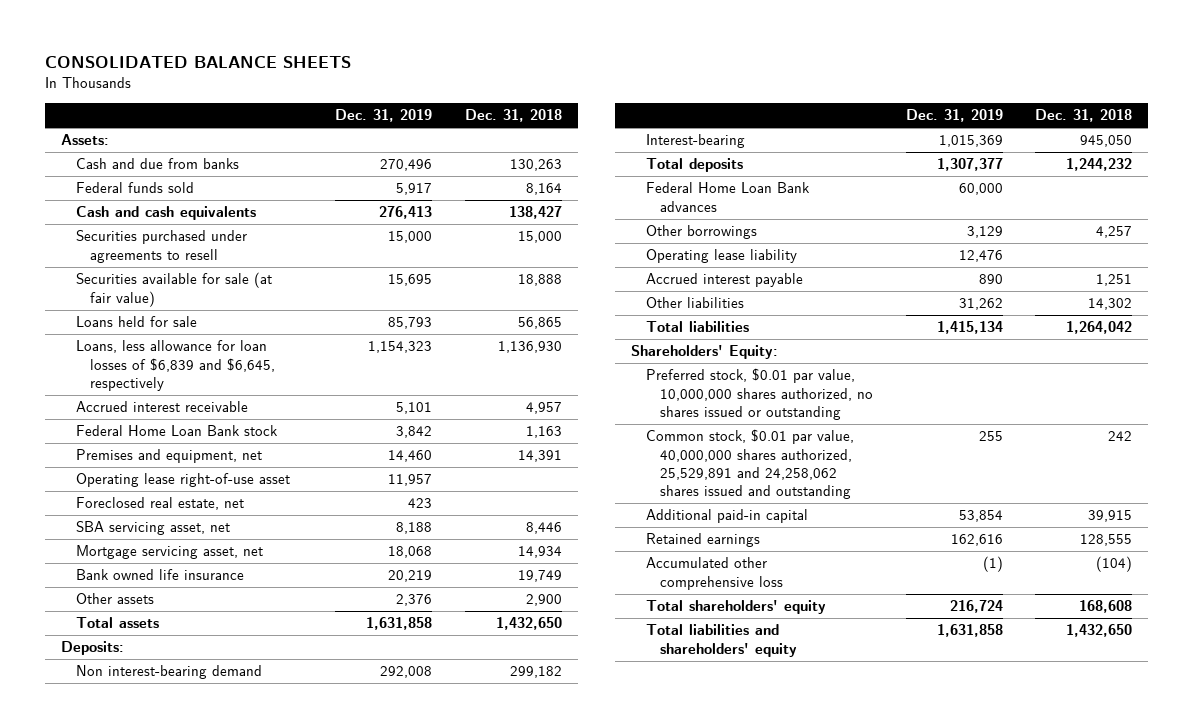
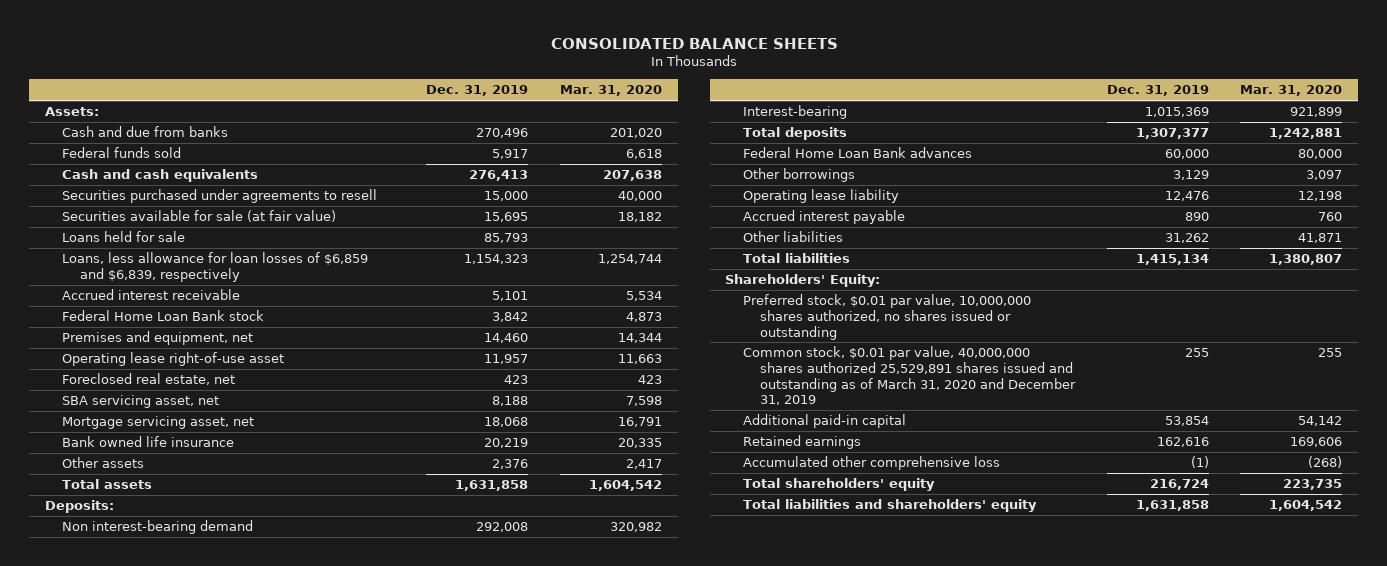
[464,109,562,123] Dec. 31, 2018 -> none
none -> [559,85,662,97] Mar. 31, 2020
[75,340,276,392] Loans, less allowance for loan losses of $6,839 and $6,645, respectively -> [62,252,369,282] Loans, less allowance for loan losses of $6,859 and $6,839, respectively
[645,429,854,500] Common stock, $0.01 par value, 40,000,000 shares authorized, 25,529,891 and 24,258,062 shares issued and outstanding -> [742,346,1077,406] Common stock, $0.01 par value, 40,000,000 shares authorized 25,529,891 shares issued and outstanding as of March 31, 2020 and December 31, 2019

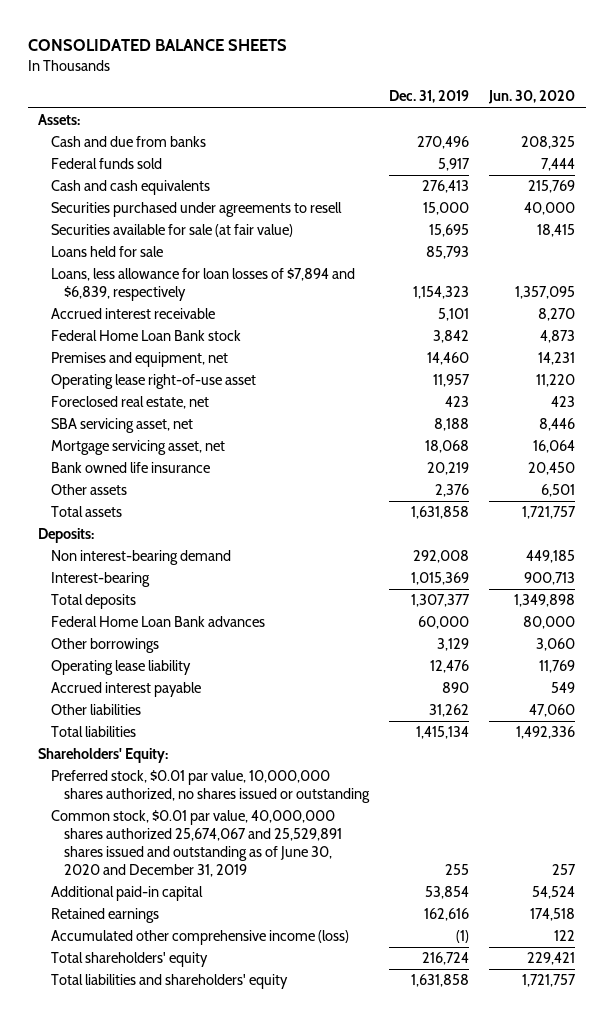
[559,85,662,97] Mar. 31, 2020 -> none
none -> [488,90,576,105] Jun. 30, 2020
[62,252,369,282] Loans, less allowance for loan losses of $6,859 and $6,839, respectively -> [51,268,356,302] Loans, less allowance for loan losses of $7,894 and $6,839, respectively
[742,346,1077,406] Common stock, $0.01 par value, 40,000,000 shares authorized 25,529,891 shares issued and outstanding as of March 31, 2020 and December 31, 2019 -> [51,810,342,878] Common stock, $0.01 par value, 40,000,000 shares authorized 25,674,067 and 25,529,891 shares issued and outstanding as of June 30, 2020 and December 31, 2019
[742,456,1000,471] Accumulated other comprehensive loss -> [51,930,350,946] Accumulated other comprehensive income (loss)

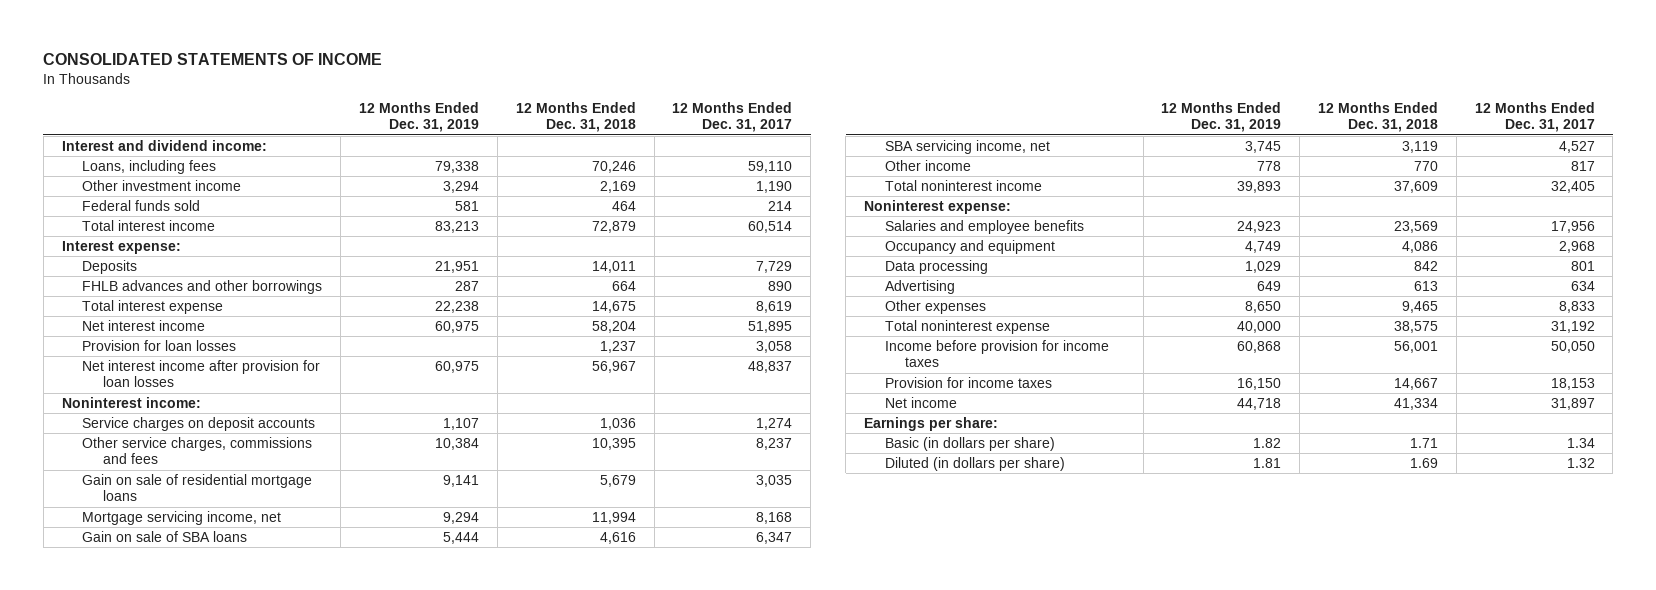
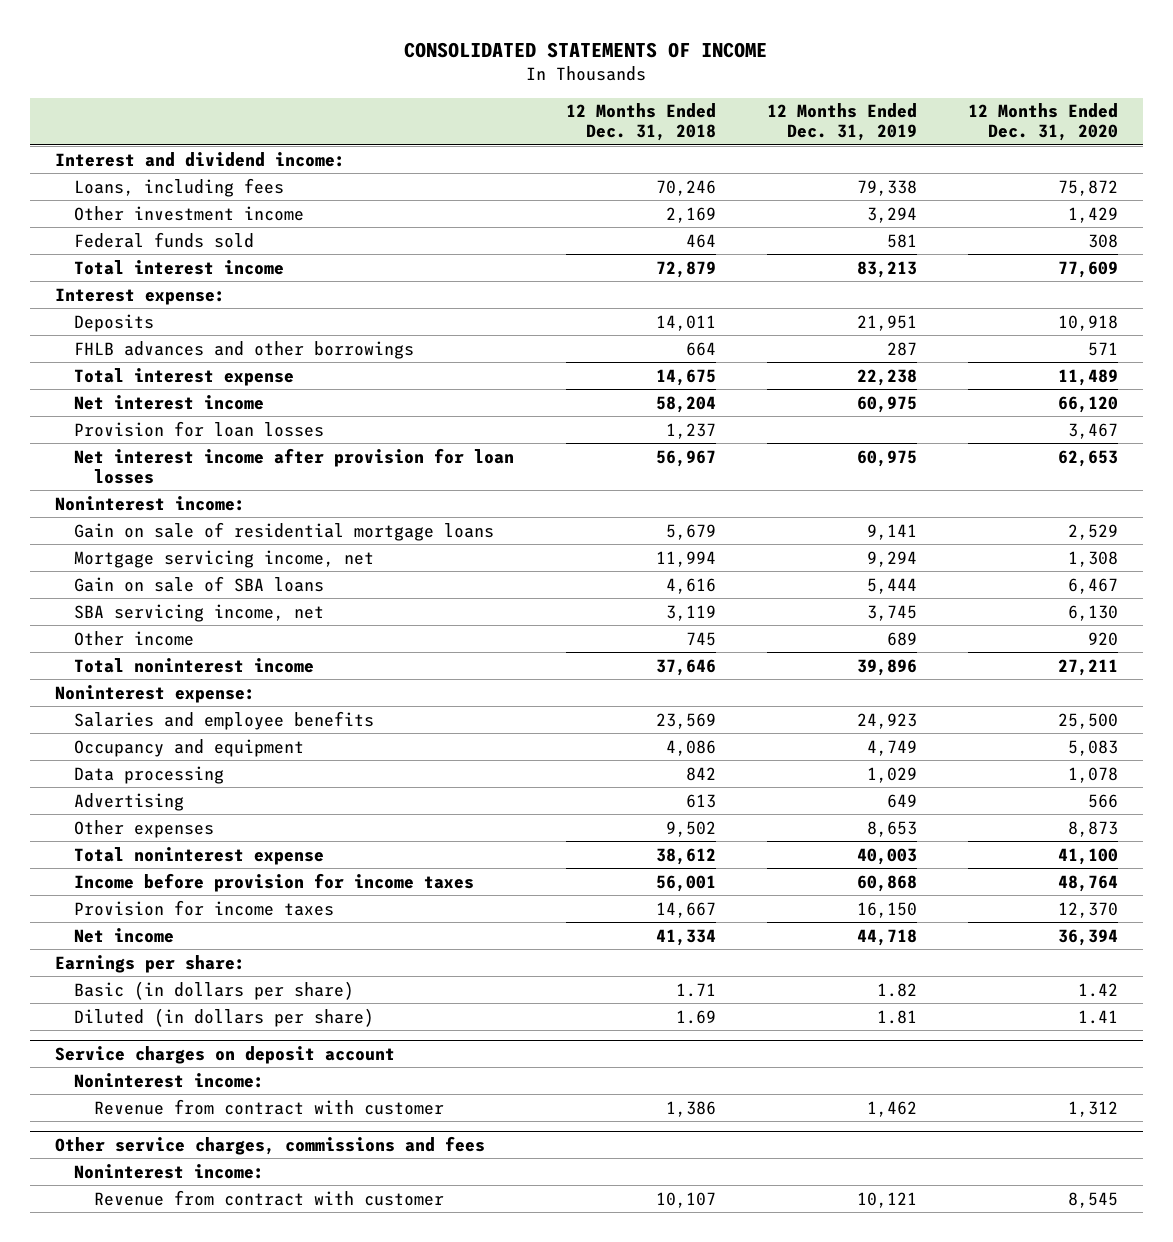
[672,101,793,133] 12 Months Ended Dec. 31, 2017 -> none
none -> [967,103,1118,142] 12 Months Ended Dec. 31, 2020
[82,416,316,431] Service charges on deposit accounts -> none
[82,436,313,465] Other service charges, commissions and fees -> none
[1257,160,1282,171] 778 -> [886,631,917,646] 689
[1414,160,1439,171] 770 -> [685,631,716,646] 745
[1237,180,1282,193] 39,893 -> [856,658,917,676] 39,896
[1394,180,1439,193] 37,609 -> [655,658,716,676] 37,646
[1245,300,1282,313] 8,650 -> [866,820,917,837] 8,653
[1402,300,1439,313] 9,465 -> [665,820,716,837] 9,502
[1237,320,1282,333] 40,000 -> [856,847,917,865] 40,003
[1394,320,1439,333] 38,575 -> [655,847,716,865] 38,612
none -> [55,1045,396,1064] Service charges on deposit account
none -> [74,1072,265,1088] Noninterest income:
none -> [93,1098,444,1115] Revenue from contract with customer
none -> [55,1135,486,1155] Other service charges, commissions and fees
none -> [74,1163,265,1179] Noninterest income:
none -> [93,1189,444,1206] Revenue from contract with customer

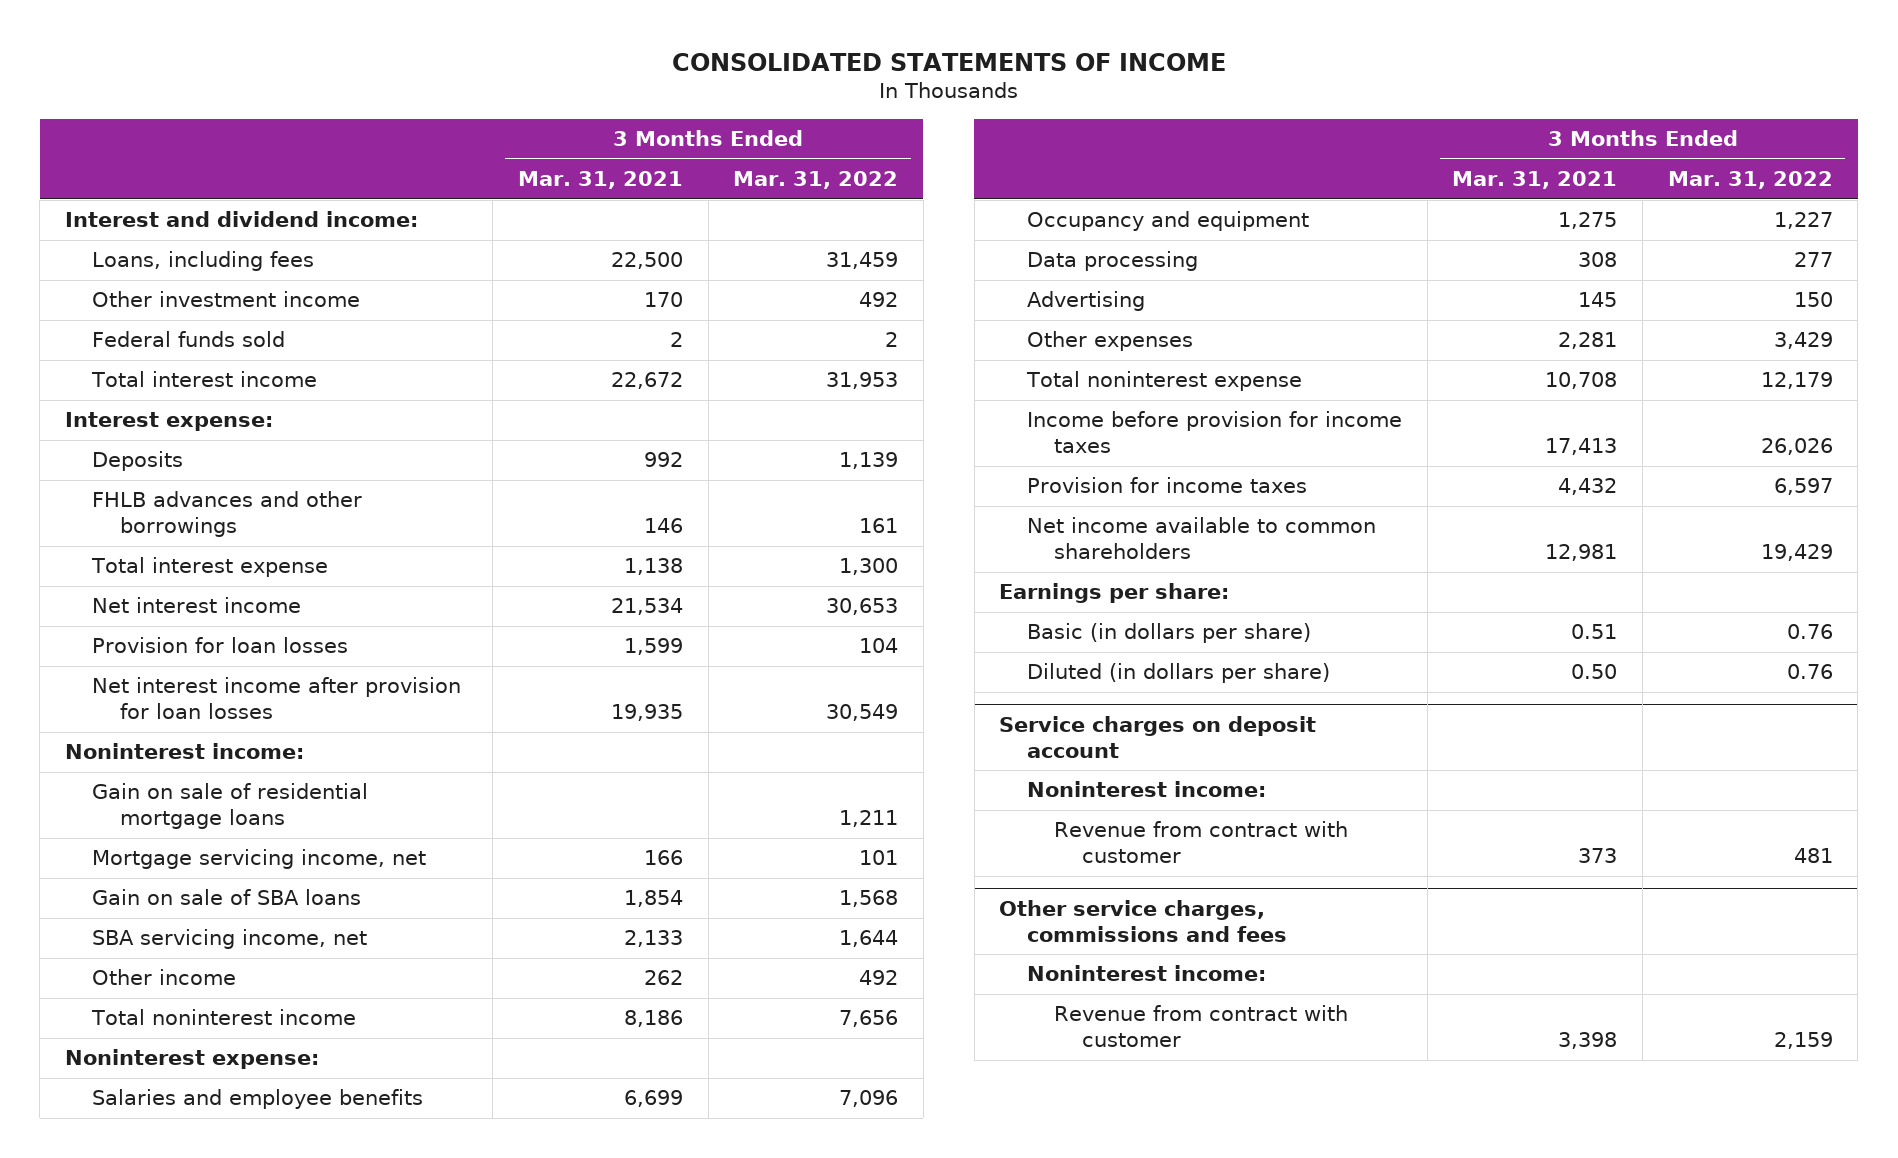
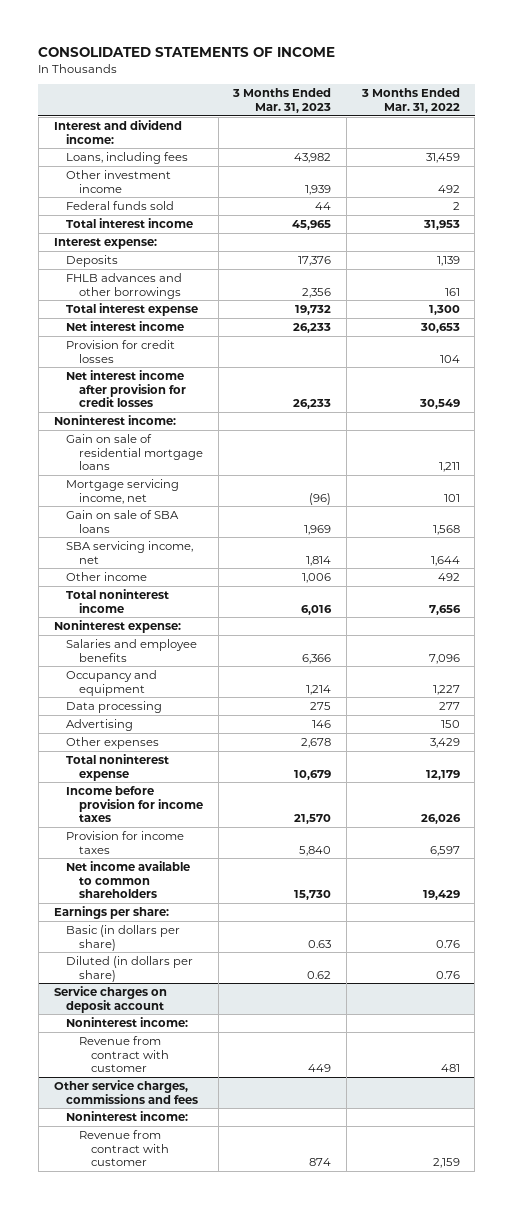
[517,171,683,190] Mar. 31, 2021 -> none
none -> [232,88,332,113] 3 Months Ended Mar. 31, 2023
[92,637,349,654] Provision for loan losses -> [66,339,176,363] Provision for credit losses
[92,677,462,719] Net interest income after provision for loan losses -> [66,369,186,408] Net interest income after provision for credit losses

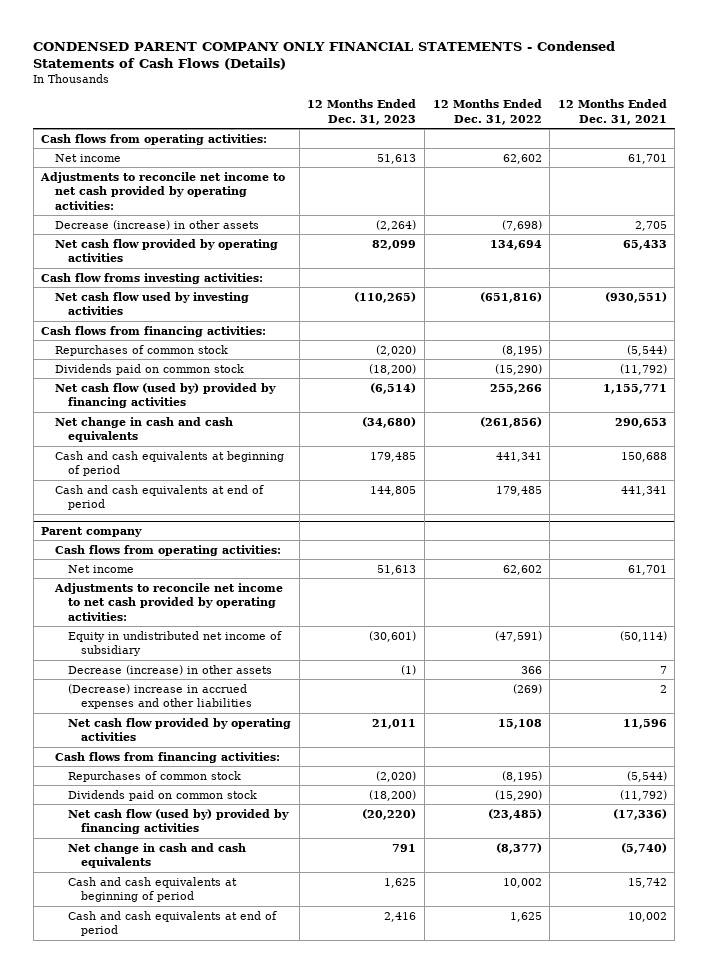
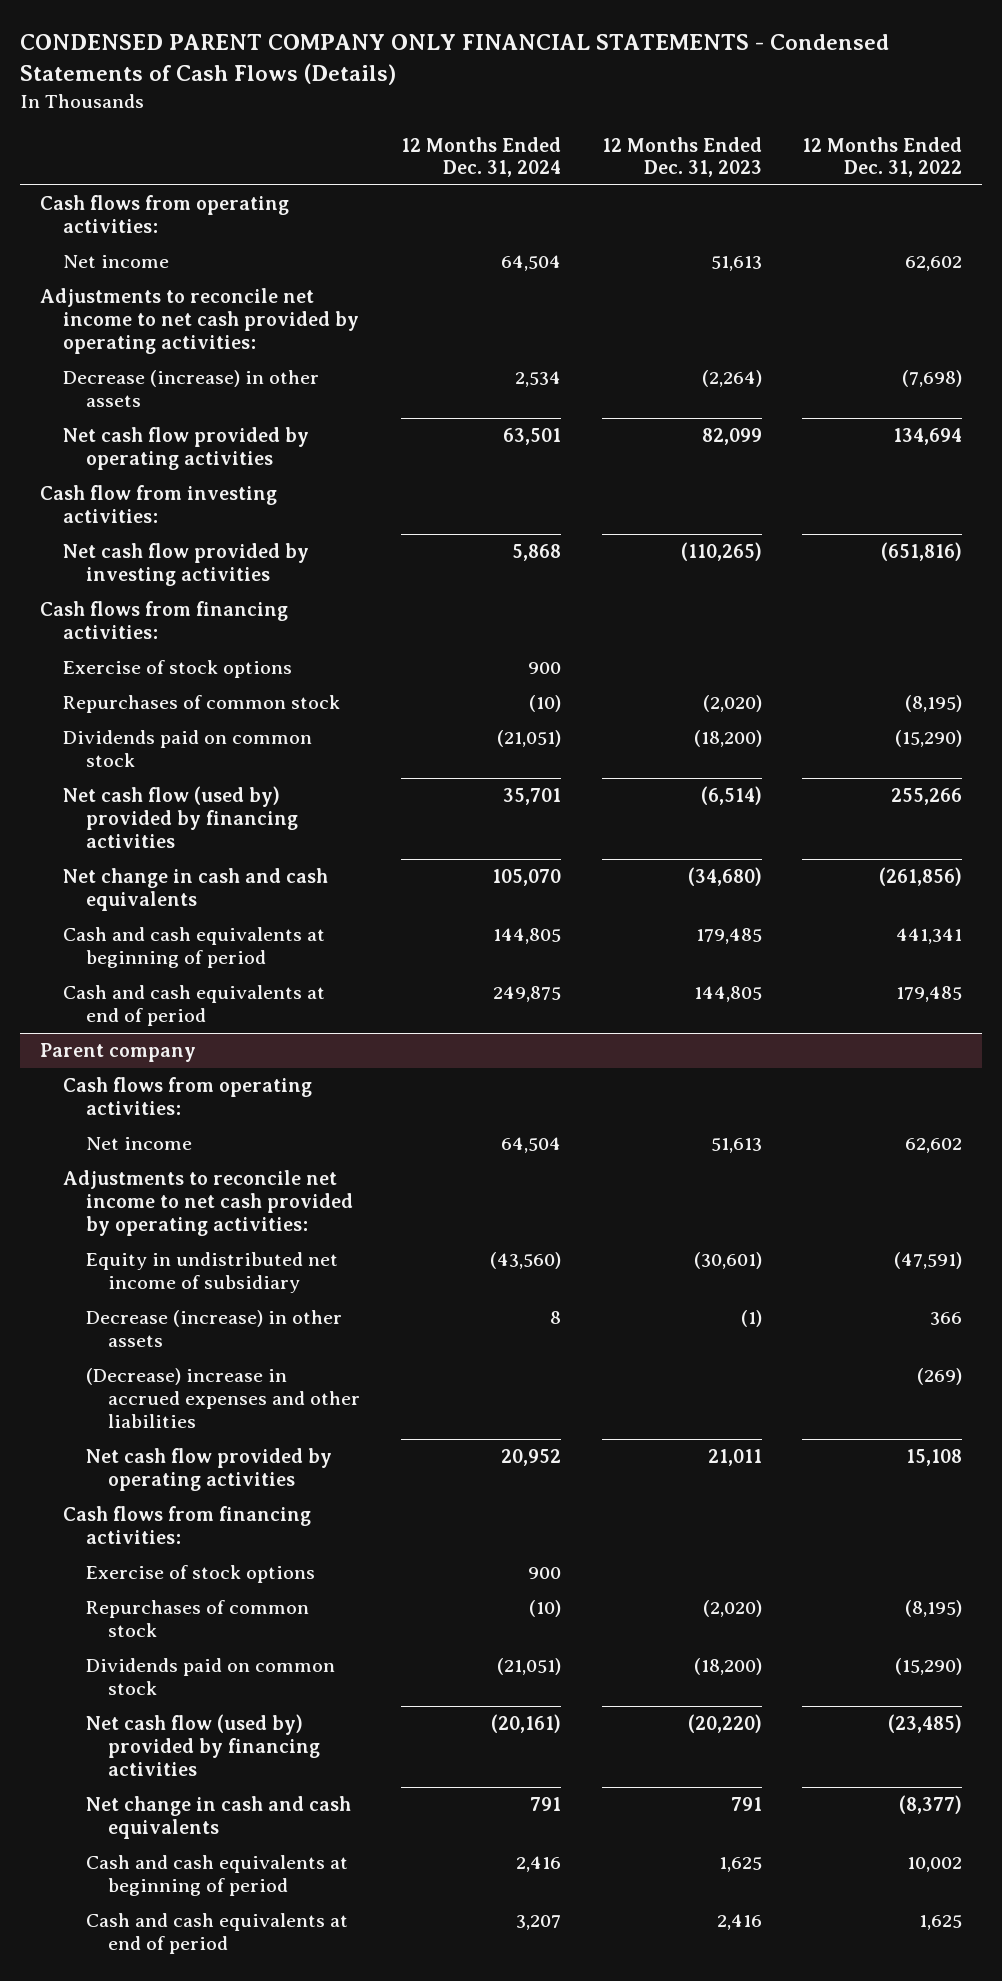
[557,99,667,125] 12 Months Ended Dec. 31, 2021 -> none
none -> [401,136,562,178] 12 Months Ended Dec. 31, 2024
[41,272,264,284] Cash flow froms investing activities: -> [40,485,278,524] Cash flow from investing activities:
[54,291,249,316] Net cash flow used by investing activities -> [62,543,309,587] Net cash flow provided by investing activities
none -> [62,660,292,679] Exercise of stock options
none -> [85,1565,315,1584] Exercise of stock options

